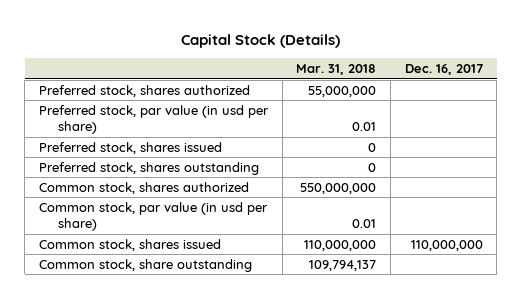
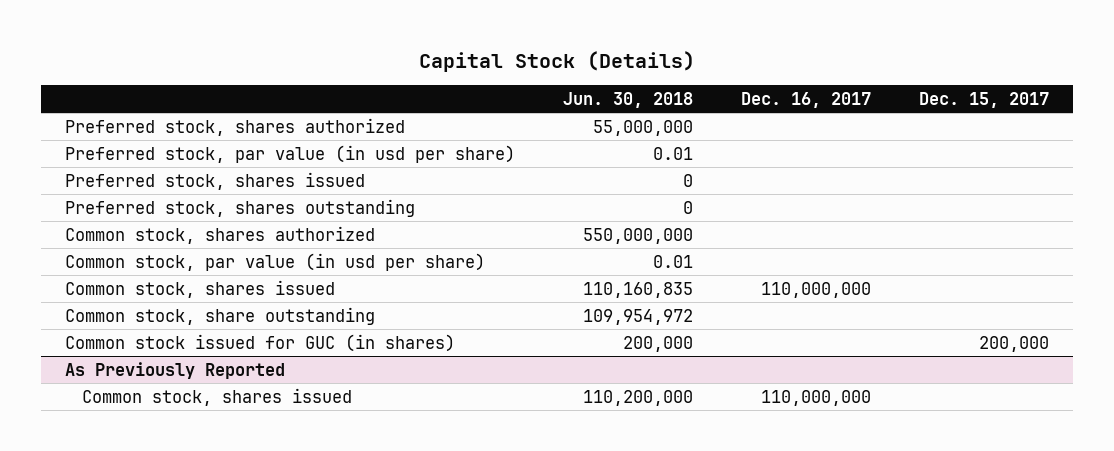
[296,64,377,76] Mar. 31, 2018 -> none
none -> [563,92,694,109] Jun. 30, 2018
none -> [918,92,1049,109] Dec. 15, 2017
none -> [65,333,456,352] Common stock issued for GUC (in shares)
none -> [65,361,286,379] As Previously Reported
none -> [81,387,352,406] Common stock, shares issued

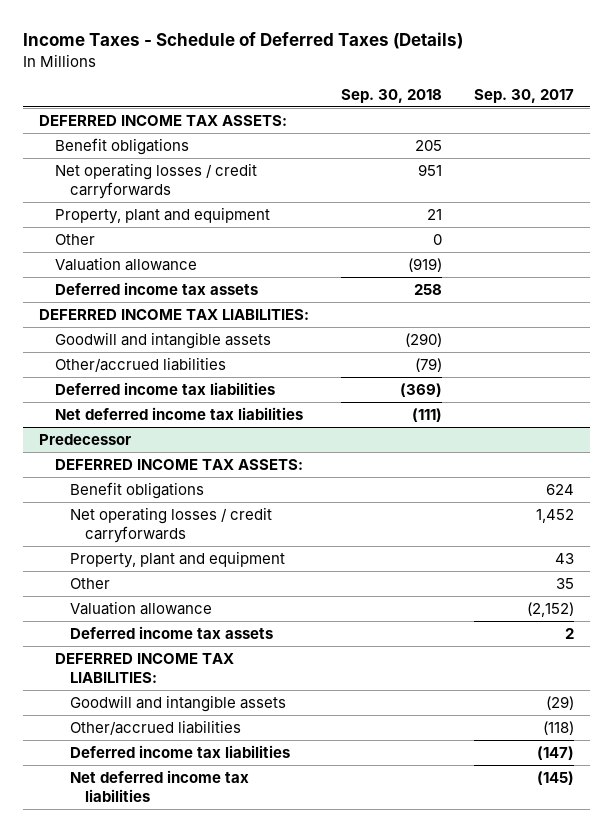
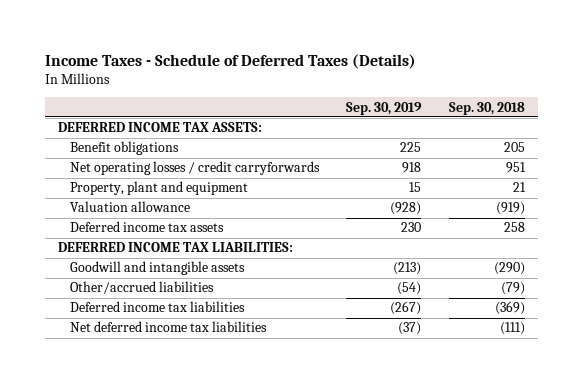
[473,88,574,103] Sep. 30, 2017 -> none
none -> [346,101,423,115] Sep. 30, 2019
[54,234,95,246] Other -> none
[39,434,132,446] Predecessor -> none
[54,459,303,471] DEFERRED INCOME TAX ASSETS: -> none
[69,482,204,500] Benefit obligations -> none
[69,507,272,543] Net operating losses / credit carryforwards -> none
[69,551,285,569] Property, plant and equipment -> none
[69,578,110,590] Other -> none
[69,601,212,616] Valuation allowance -> none
[69,626,273,640] Deferred income tax assets -> none
[54,653,234,683] DEFERRED INCOME TAX LIABILITIES: -> none
[69,695,286,713] Goodwill and intangible assets -> none
[69,720,241,736] Other/accrued liabilities -> none
[69,745,290,759] Deferred income tax liabilities -> none
[69,770,249,802] Net deferred income tax liabilities -> none

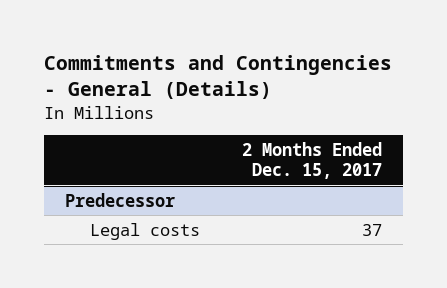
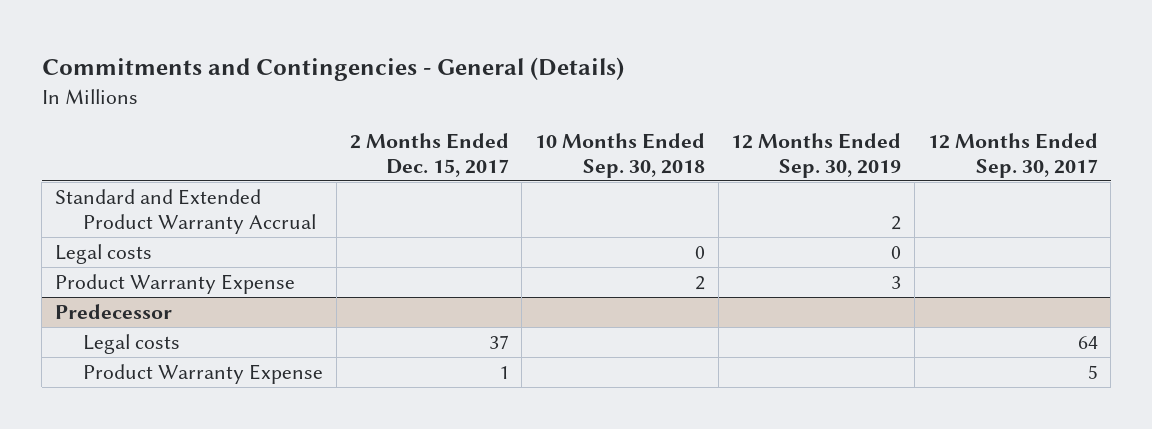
none -> [534,132,705,178] 10 Months Ended Sep. 30, 2018
none -> [731,132,902,178] 12 Months Ended Sep. 30, 2019
none -> [927,132,1098,178] 12 Months Ended Sep. 30, 2017
none -> [54,189,317,235] Standard and Extended Product Warranty Accrual
none -> [54,244,152,265] Legal costs
none -> [54,274,295,295] Product Warranty Expense
none -> [83,364,324,385] Product Warranty Expense

